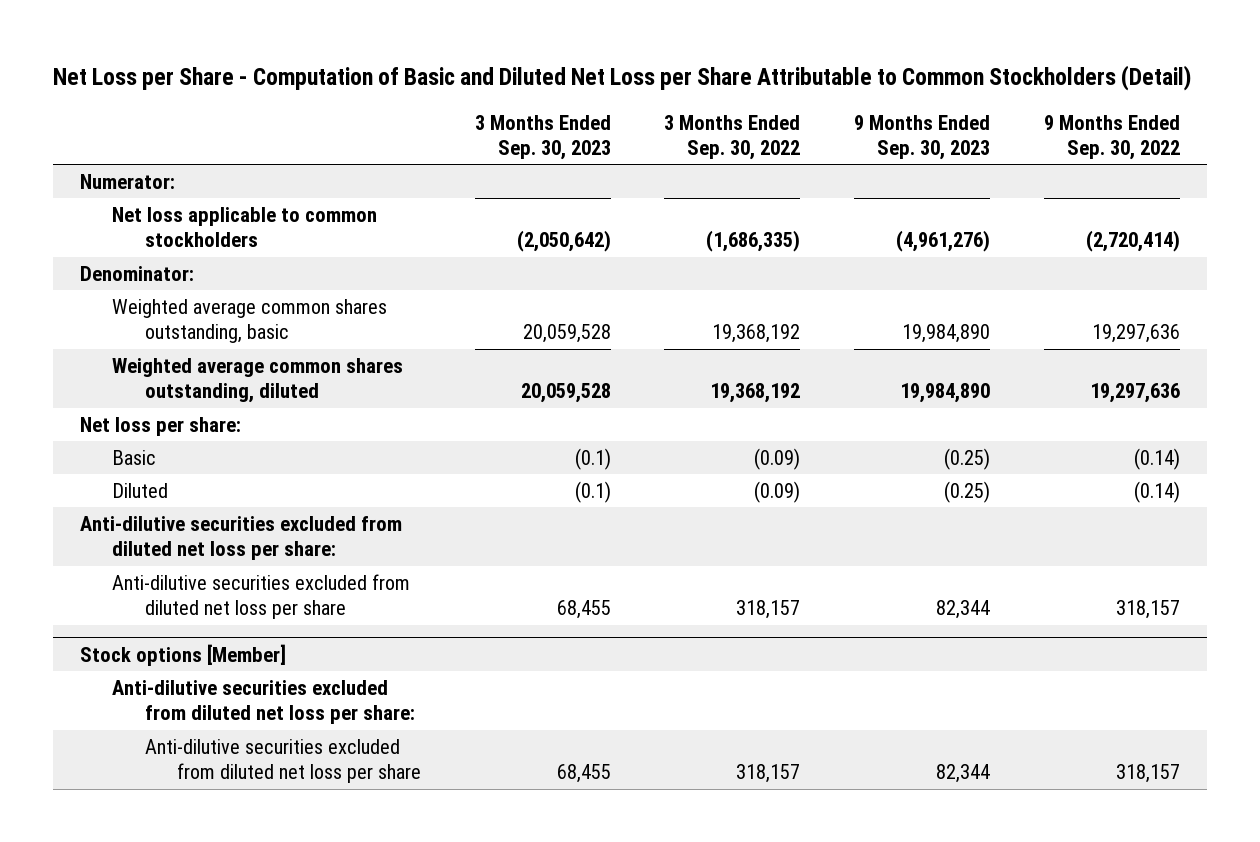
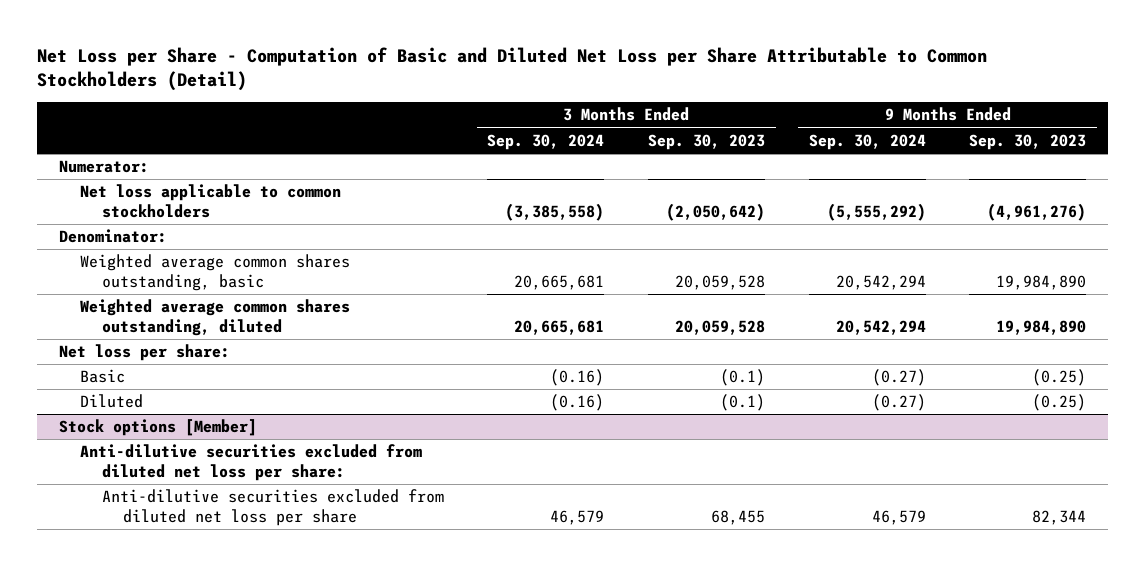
[664,114,801,160] 3 Months Ended Sep. 30, 2022 -> none
[1044,114,1181,160] 9 Months Ended Sep. 30, 2022 -> none
none -> [487,133,605,150] Sep. 30, 2024
none -> [808,133,926,150] Sep. 30, 2024
[80,515,403,561] Anti-dilutive securities excluded from diluted net loss per share: -> none
[112,573,411,620] Anti-dilutive securities excluded from diluted net loss per share -> none

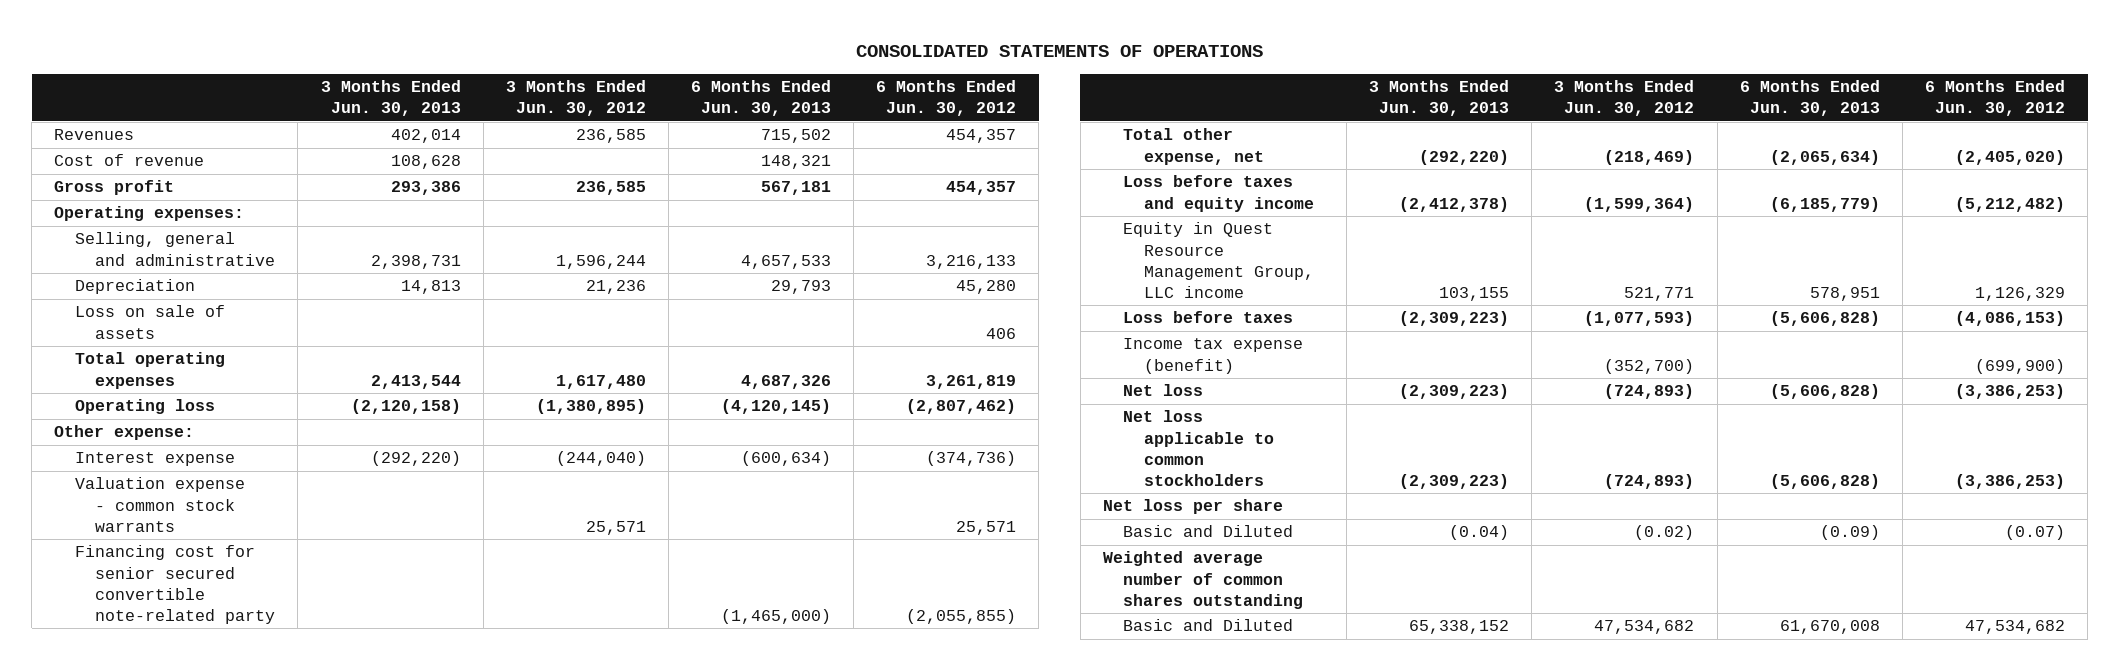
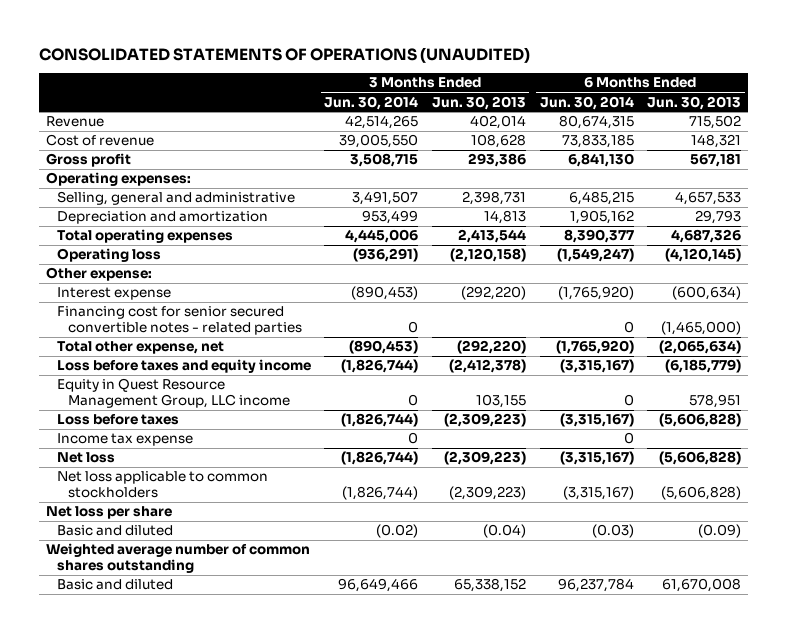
[855,45,1263,58] CONSOLIDATED STATEMENTS OF OPERATIONS -> [39,46,531,63] CONSOLIDATED STATEMENTS OF OPERATIONS (UNAUDITED)
[505,79,646,117] 3 Months Ended Jun. 30, 2012 -> none
[876,79,1017,117] 6 Months Ended Jun. 30, 2012 -> none
none -> [324,95,419,110] Jun. 30, 2014
none -> [539,95,634,110] Jun. 30, 2014
[54,129,135,141] Revenues -> [45,116,104,128] Revenue
[74,305,225,339] Loss on sale of assets -> none
[74,279,195,295] Depreciation -> [56,211,268,225] Depreciation and amortization
[74,477,245,532] Valuation expense - common stock warrants -> none
[74,545,276,624] Financing cost for senior secured convertible note-related party -> [56,306,302,336] Financing cost for senior secured convertible notes - related parties
[1123,338,1304,374] Income tax expense (benefit) -> [56,433,193,447] Income tax expense
[1123,525,1294,538] Basic and Diluted -> [56,525,173,537] Basic and diluted
[1123,619,1294,632] Basic and Diluted -> [56,579,173,591] Basic and diluted

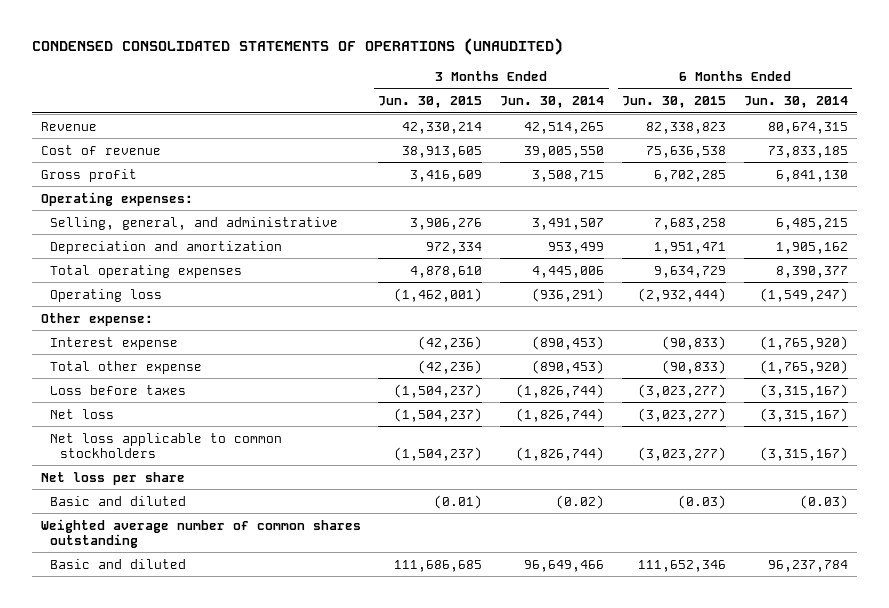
[39,46,531,63] CONSOLIDATED STATEMENTS OF OPERATIONS (UNAUDITED) -> [31,38,563,56] CONDENSED CONSOLIDATED STATEMENTS OF OPERATIONS (UNAUDITED)
[431,95,526,110] Jun. 30, 2013 -> none
[647,95,742,110] Jun. 30, 2013 -> none
none -> [378,95,483,108] Jun. 30, 2015
none -> [622,95,727,108] Jun. 30, 2015
[56,191,295,206] Selling, general and administrative -> [50,216,339,230] Selling, general, and administrative
[56,306,302,336] Financing cost for senior secured convertible notes - related parties -> none
[56,359,311,374] Loss before taxes and equity income -> none
[56,378,290,409] Equity in Quest Resource Management Group, LLC income -> none
[56,341,224,355] Total other expense, net -> [50,360,203,374] Total other expense
[56,433,193,447] Income tax expense -> none

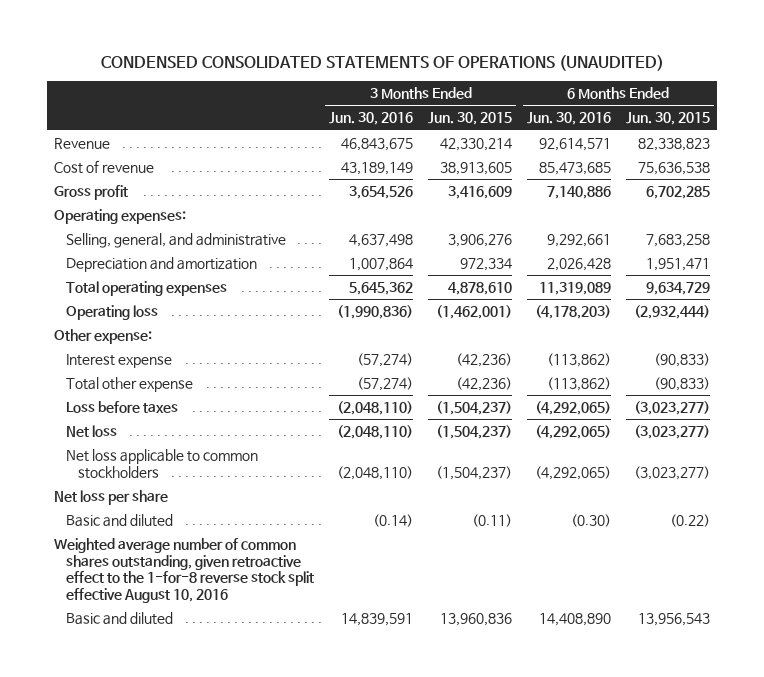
[500,95,605,108] Jun. 30, 2014 -> none
[744,95,849,108] Jun. 30, 2014 -> none
none -> [329,112,414,126] Jun. 30, 2016
none -> [526,112,611,126] Jun. 30, 2016
[434,494,483,509] (0.01) -> [472,514,513,528] (0.11)
[678,494,727,509] (0.03) -> [669,514,710,528] (0.22)
[40,518,361,548] Weighted average number of common shares outstanding -> [54,538,315,603] Weighted average number of common shares outstanding, given retroactive effect to the 1-for-8 reverse stock split effective August 10, 2016
[394,559,483,572] 111,686,685 -> [440,613,513,627] 13,960,836
[638,559,727,572] 111,652,346 -> [637,613,710,627] 13,956,543

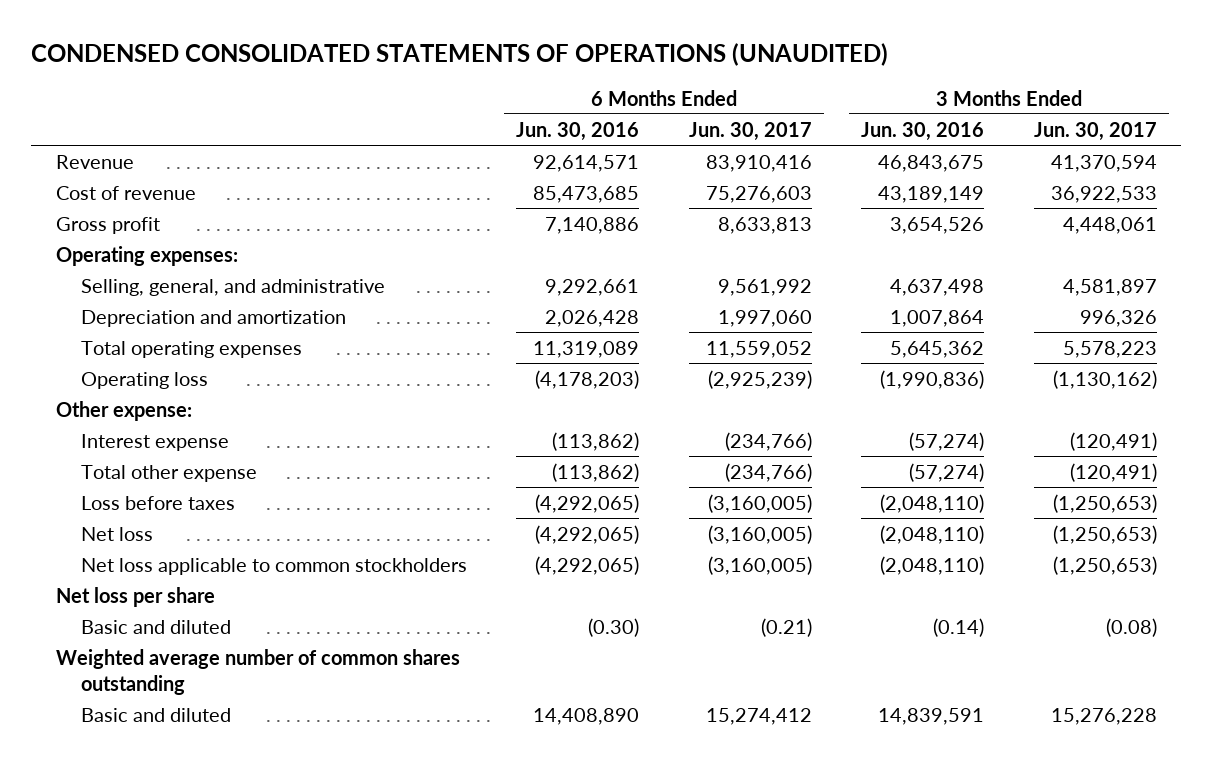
[428,112,513,126] Jun. 30, 2015 -> none
[625,112,710,126] Jun. 30, 2015 -> none
none -> [688,121,812,141] Jun. 30, 2017
none -> [1033,121,1157,141] Jun. 30, 2017
[54,538,315,603] Weighted average number of common shares outstanding, given retroactive effect to the 1-for-8 reverse stock split effective August 10, 2016 -> [55,648,460,695] Weighted average number of common shares outstanding

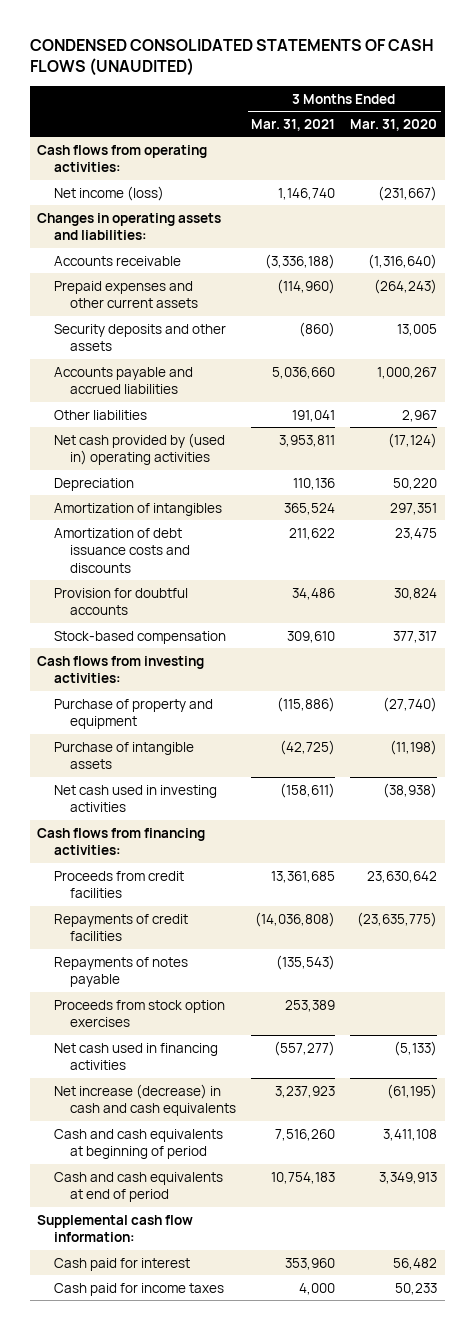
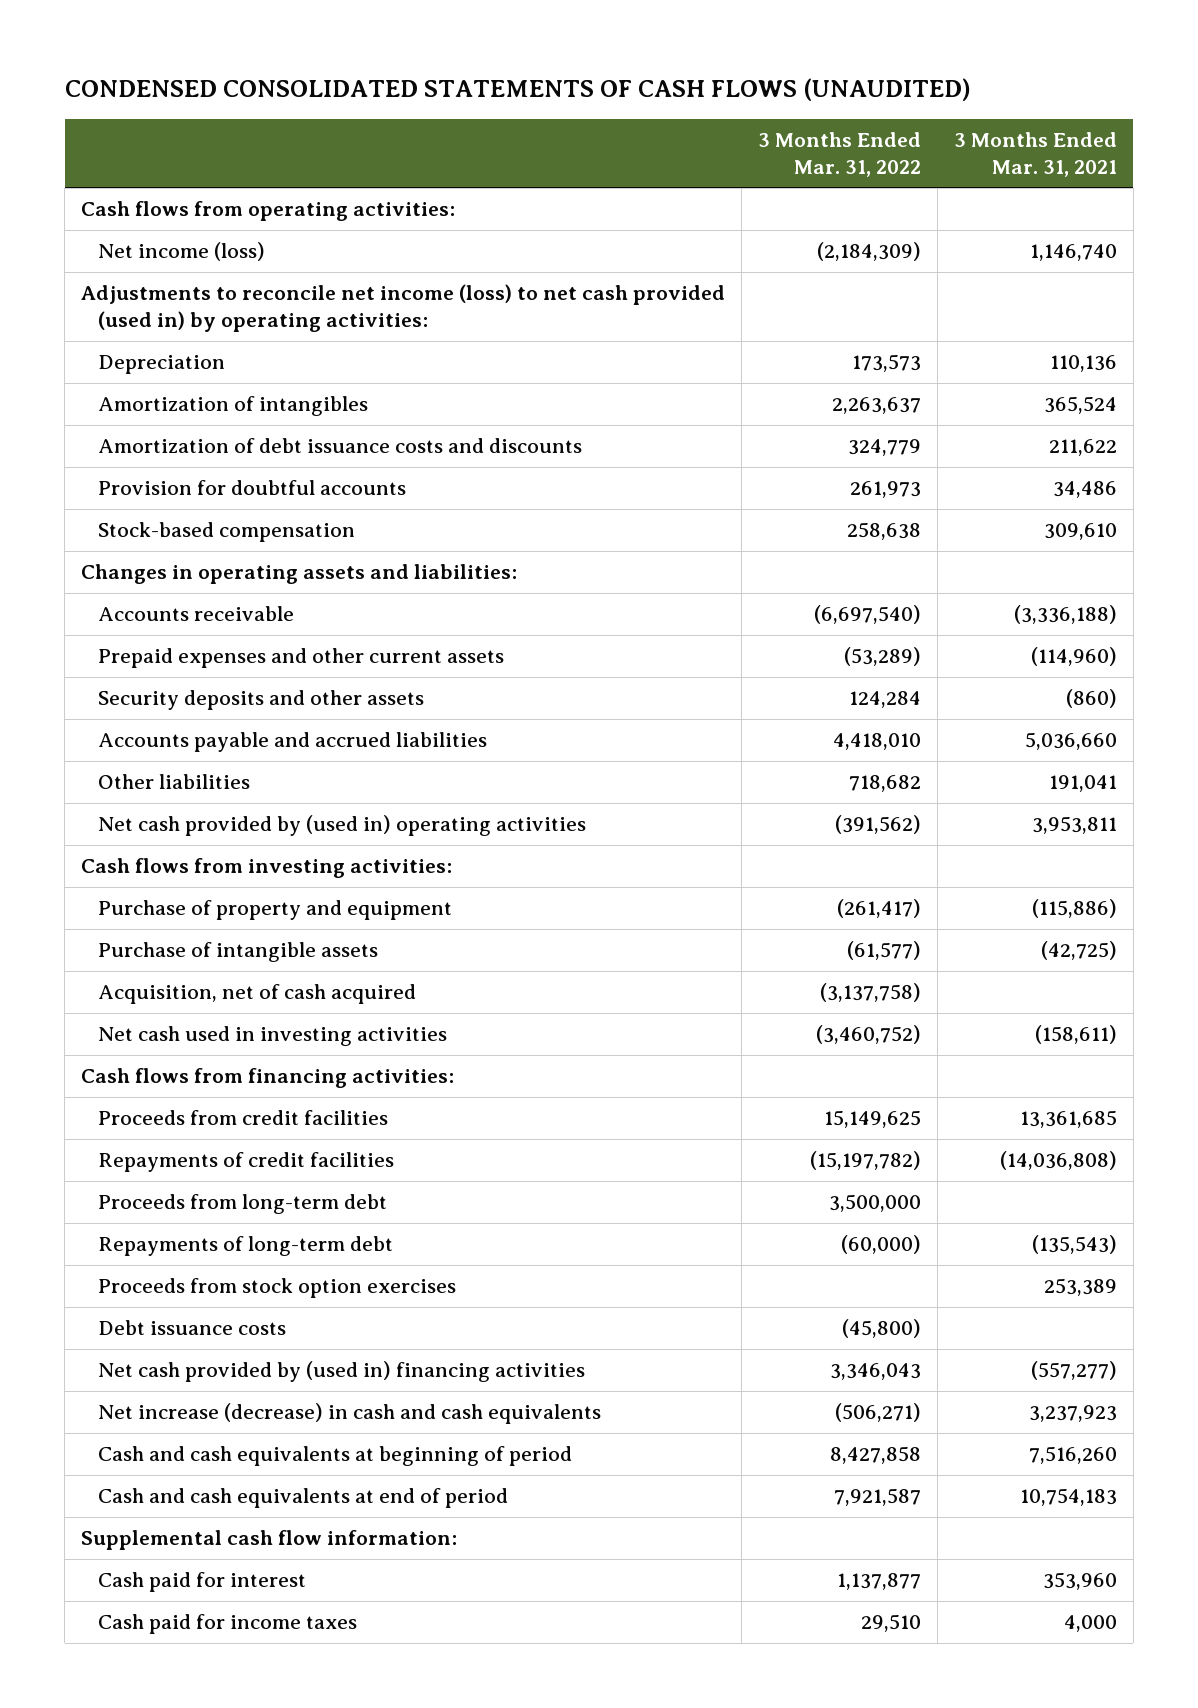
[350,118,438,131] Mar. 31, 2020 -> none
none -> [757,131,921,177] 3 Months Ended Mar. 31, 2022
none -> [81,284,726,333] Adjustments to reconcile net income (loss) to net cash provided (used in) by operating activities:
[53,477,134,491] Depreciation -> [98,355,226,375] Depreciation
[53,502,222,516] Amortization of intangibles -> [98,396,369,417] Amortization of intangibles
[53,527,191,573] Amortization of debt issuance costs and discounts -> [98,438,583,454] Amortization of debt issuance costs and discounts
[53,587,188,616] Provision for doubtful accounts -> [98,480,407,496] Provision for doubtful accounts
[53,630,226,644] Stock-based compensation -> [98,522,356,543] Stock-based compensation
none -> [98,984,417,1005] Acquisition, net of cash acquired
none -> [98,1194,388,1215] Proceeds from long-term debt
[53,956,188,988] Repayments of notes payable -> [98,1236,394,1257] Repayments of long-term debt
none -> [98,1320,287,1336] Debt issuance costs
[53,1042,218,1071] Net cash used in financing activities -> [98,1361,586,1383] Net cash provided by (used in) financing activities

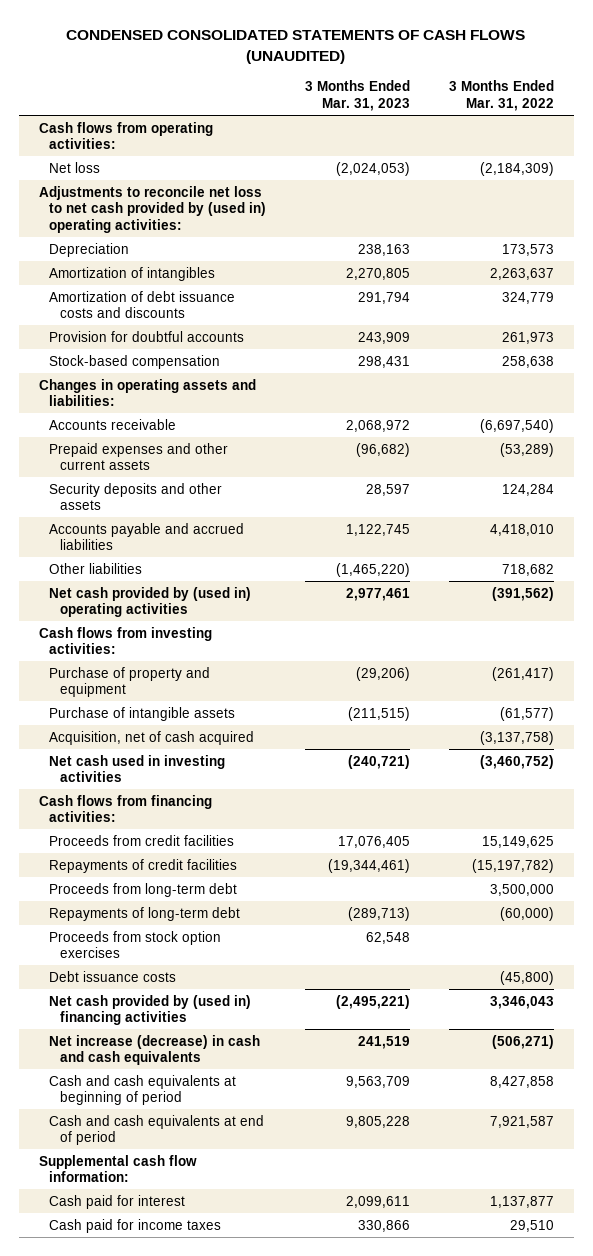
[953,131,1117,177] 3 Months Ended Mar. 31, 2021 -> none
none -> [305,80,411,111] 3 Months Ended Mar. 31, 2023
[98,242,266,262] Net income (loss) -> [49,161,101,173] Net loss
[81,284,726,333] Adjustments to reconcile net income (loss) to net cash provided (used in) by operating activities: -> [38,185,267,233] Adjustments to reconcile net loss to net cash provided by (used in) operating activities:

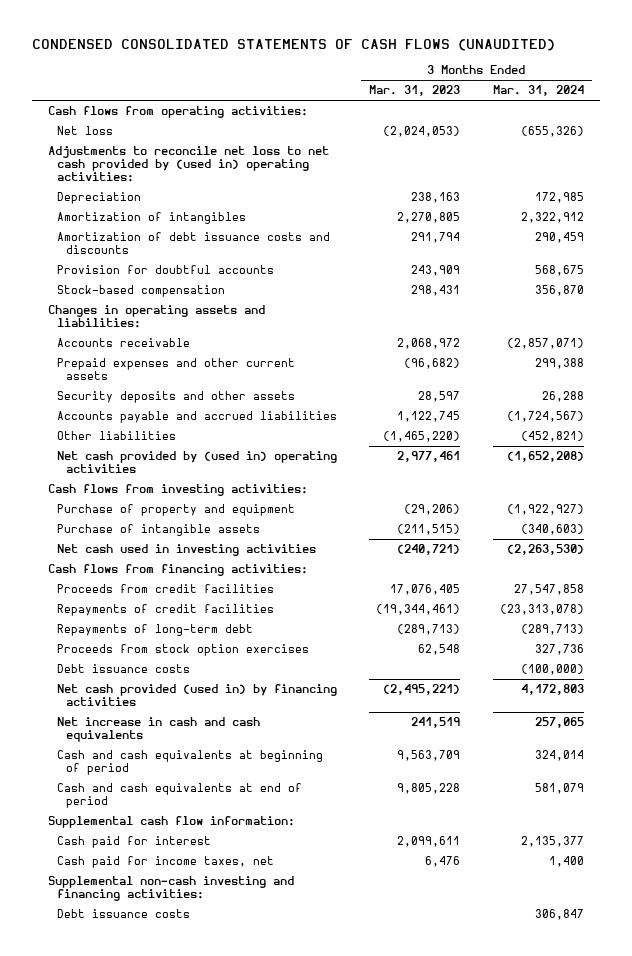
[449,80,555,111] 3 Months Ended Mar. 31, 2022 -> none
none -> [492,85,584,97] Mar. 31, 2024
[49,730,255,745] Acquisition, net of cash acquired -> none
[49,882,238,897] Proceeds from long-term debt -> none
[49,994,252,1026] Net cash provided by (used in) financing activities -> [57,684,338,707] Net cash provided (used in) by financing activities
[49,1034,261,1066] Net increase (decrease) in cash and cash equivalents -> [57,717,261,743] Net increase in cash and cash equivalents
[49,1218,222,1233] Cash paid for income taxes -> [57,856,275,869] Cash paid for income taxes, net
[358,1219,411,1232] 330,866 -> [425,856,461,868] 6,476
none -> [48,876,295,902] Supplemental non-cash investing and financing activities:
none -> [57,909,191,919] Debt issuance costs

